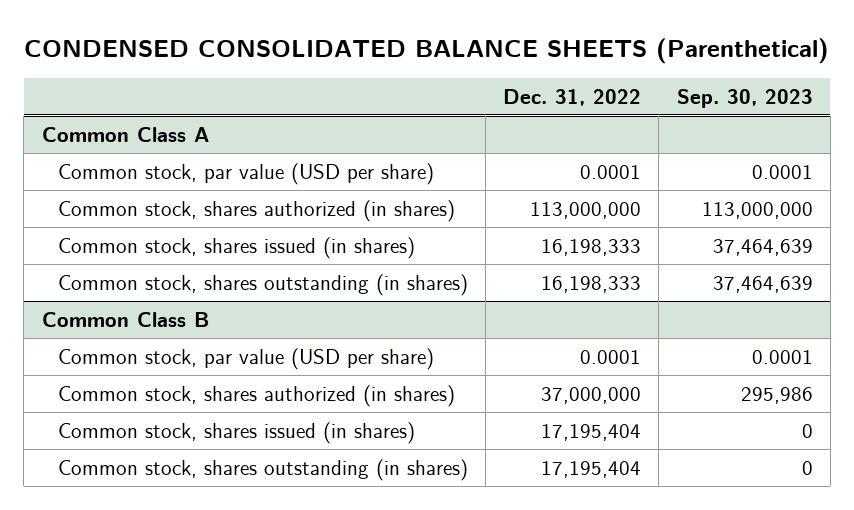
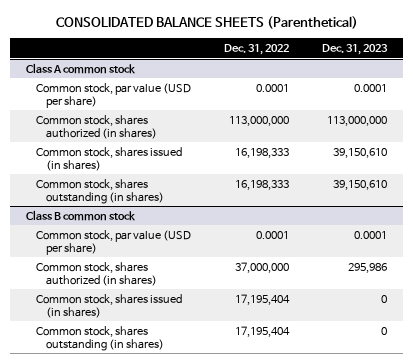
[23,37,829,64] CONDENSED CONSOLIDATED BALANCE SHEETS (Parenthetical) -> [55,16,358,30] CONSOLIDATED BALANCE SHEETS (Parenthetical)
[676,88,813,108] Sep. 30, 2023 -> none
none -> [321,44,388,56] Dec. 31, 2023
[41,126,209,142] Common Class A -> [26,62,137,74] Class A common stock
[41,311,209,327] Common Class B -> [26,209,137,221] Class B common stock

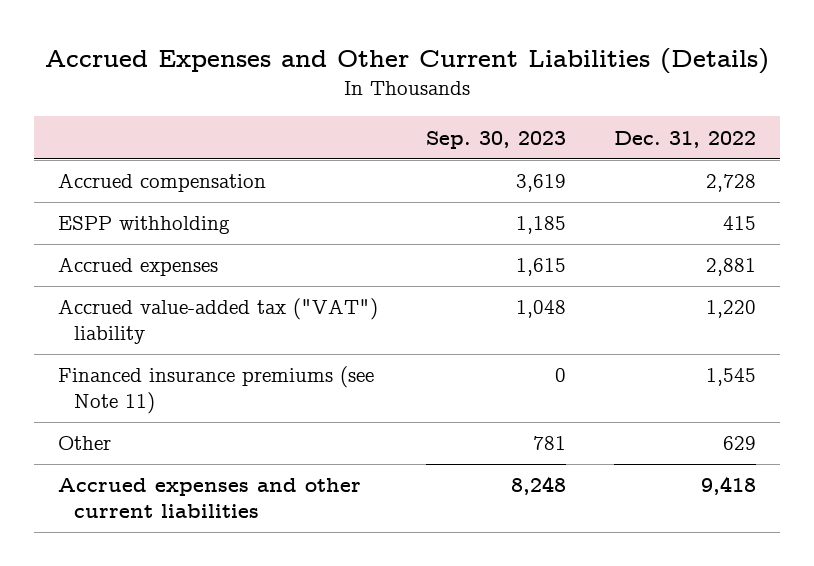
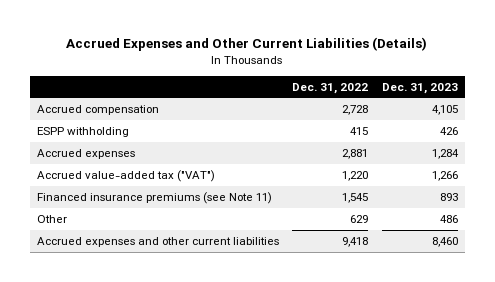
[425,130,566,149] Sep. 30, 2023 -> none
none -> [381,82,458,94] Dec. 31, 2023
[57,298,378,345] Accrued value-added tax ("VAT") liability -> [36,169,215,182] Accrued value-added tax ("VAT")

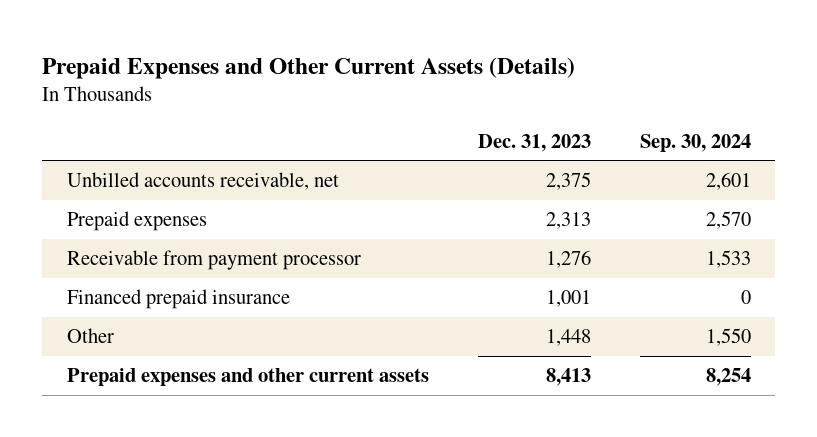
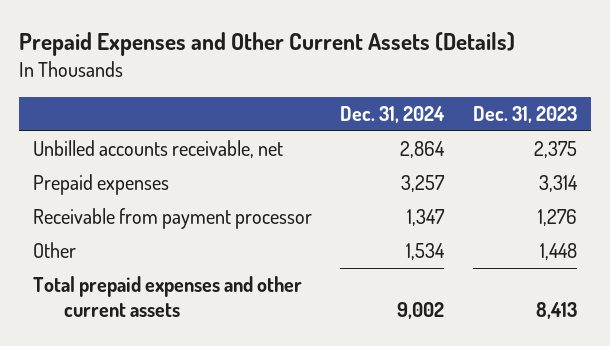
[639,133,751,152] Sep. 30, 2024 -> none
none -> [340,106,446,124] Dec. 31, 2024
[545,212,591,230] 2,313 -> [538,175,578,193] 3,314
[66,289,290,310] Financed prepaid insurance -> none
[66,368,429,387] Prepaid expenses and other current assets -> [33,276,303,318] Total prepaid expenses and other current assets

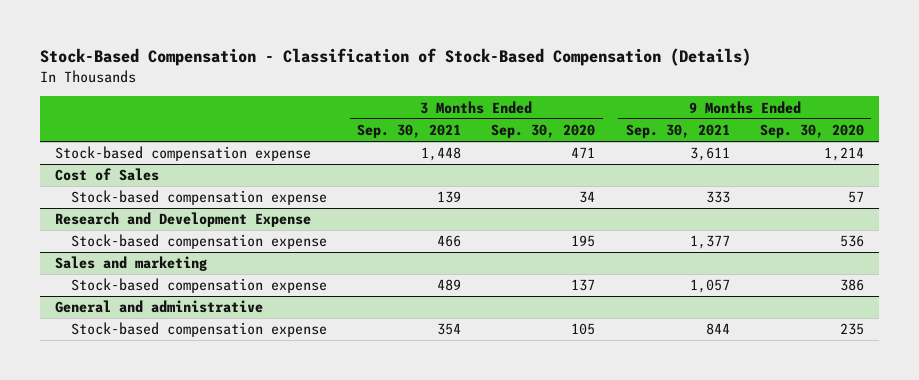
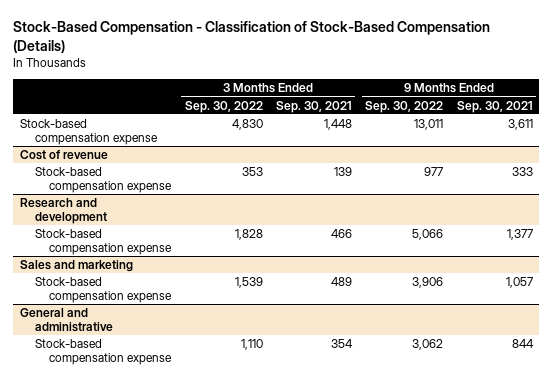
[491,124,596,139] Sep. 30, 2020 -> none
[759,124,864,139] Sep. 30, 2020 -> none
none -> [184,100,263,113] Sep. 30, 2022
none -> [365,100,444,113] Sep. 30, 2022
[54,168,159,182] Cost of Sales -> [19,150,108,161] Cost of revenue
[54,212,311,228] Research and Development Expense -> [19,198,107,225] Research and development

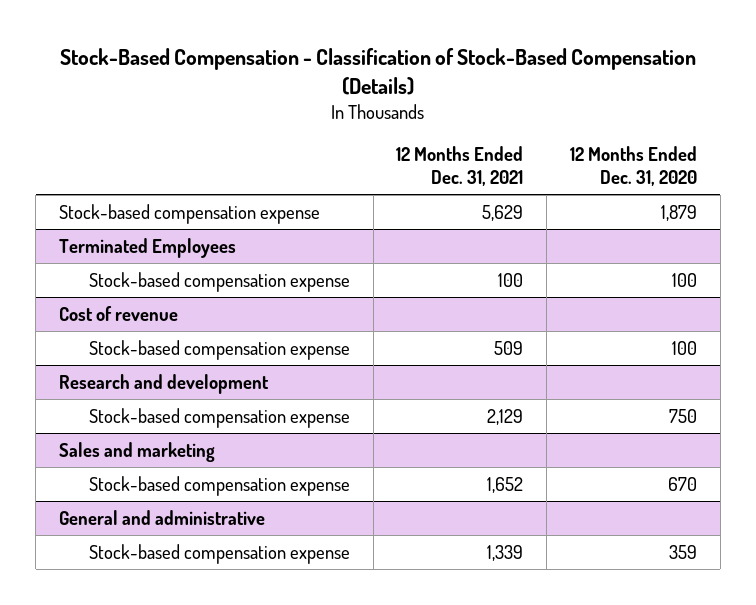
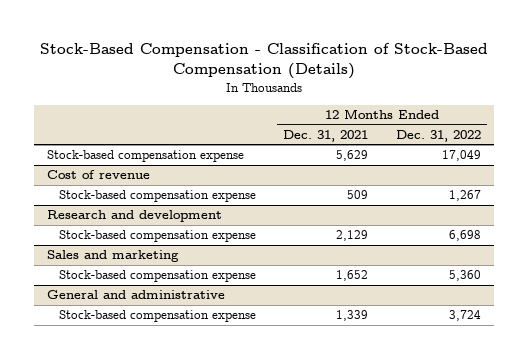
[569,145,697,186] 12 Months Ended Dec. 31, 2020 -> none
none -> [395,129,481,142] Dec. 31, 2022
[59,237,237,258] Terminated Employees -> none
[88,271,350,292] Stock-based compensation expense -> none

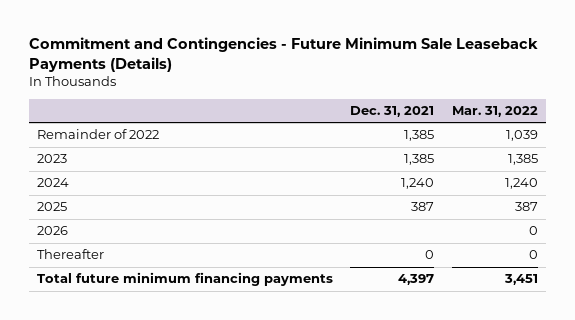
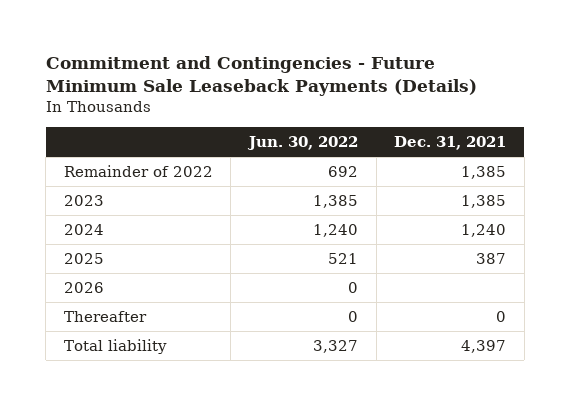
[451,105,538,117] Mar. 31, 2022 -> none
none -> [246,135,358,150] Jun. 30, 2022
[37,272,334,287] Total future minimum financing payments -> [63,339,167,355] Total liability

